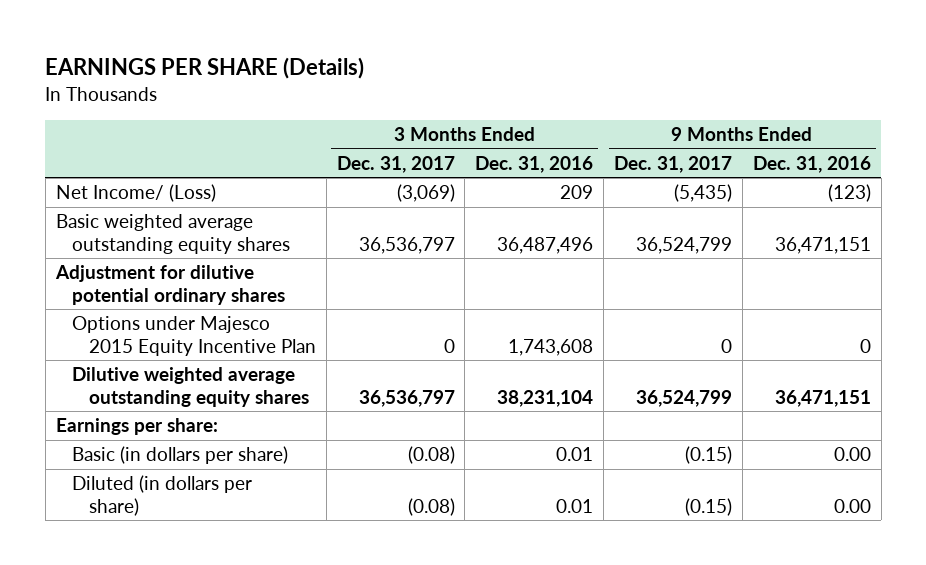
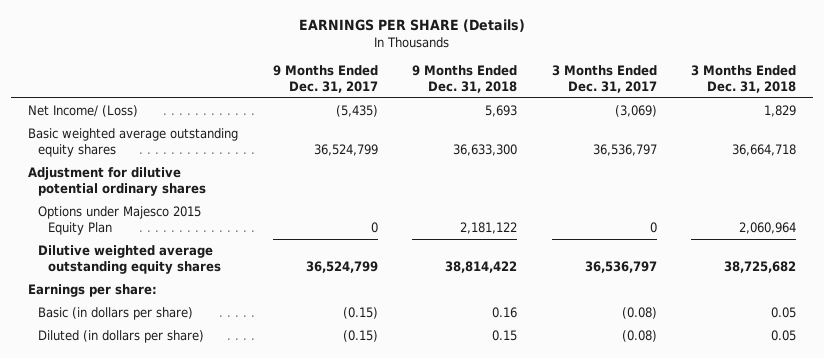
[475,155,594,173] Dec. 31, 2016 -> none
[752,155,871,173] Dec. 31, 2016 -> none
none -> [412,64,518,93] 9 Months Ended Dec. 31, 2018
none -> [691,64,797,93] 3 Months Ended Dec. 31, 2018
[72,316,316,356] Options under Majesco 2015 Equity Incentive Plan -> [37,205,201,235] Options under Majesco 2015 Equity Plan

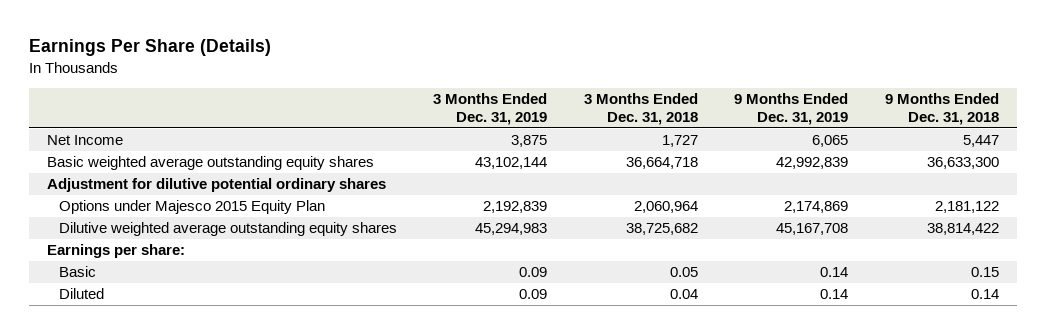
[299,18,526,32] EARNINGS PER SHARE (Details) -> [28,39,271,57] Earnings Per Share (Details)
[272,64,378,93] 9 Months Ended Dec. 31, 2017 -> none
[551,64,657,93] 3 Months Ended Dec. 31, 2017 -> none
none -> [433,93,548,125] 3 Months Ended Dec. 31, 2019
none -> [734,93,849,125] 9 Months Ended Dec. 31, 2019
[28,104,139,117] Net Income/ (Loss) -> [46,135,123,146] Net Income
[485,104,518,117] 5,693 -> [962,135,999,148] 5,447
[764,104,797,117] 1,829 -> [661,135,698,148] 1,727
[37,306,193,320] Basic (in dollars per share) -> [58,266,96,278] Basic
[492,306,518,318] 0.16 -> [970,267,999,278] 0.15
[37,329,204,343] Diluted (in dollars per share) -> [58,288,104,300] Diluted
[492,329,518,341] 0.15 -> [970,289,999,300] 0.14
[771,329,797,341] 0.05 -> [669,289,698,300] 0.04

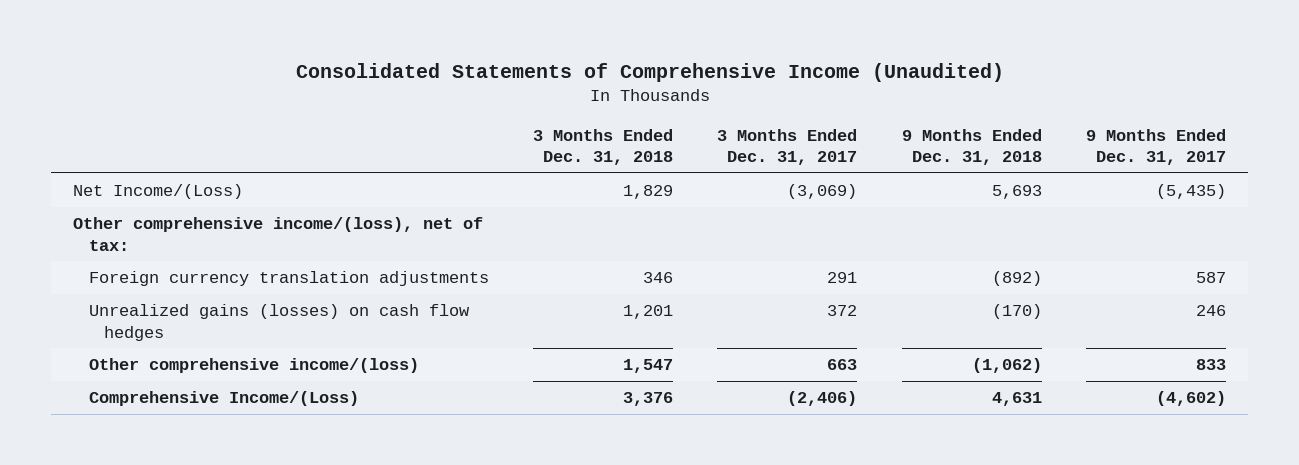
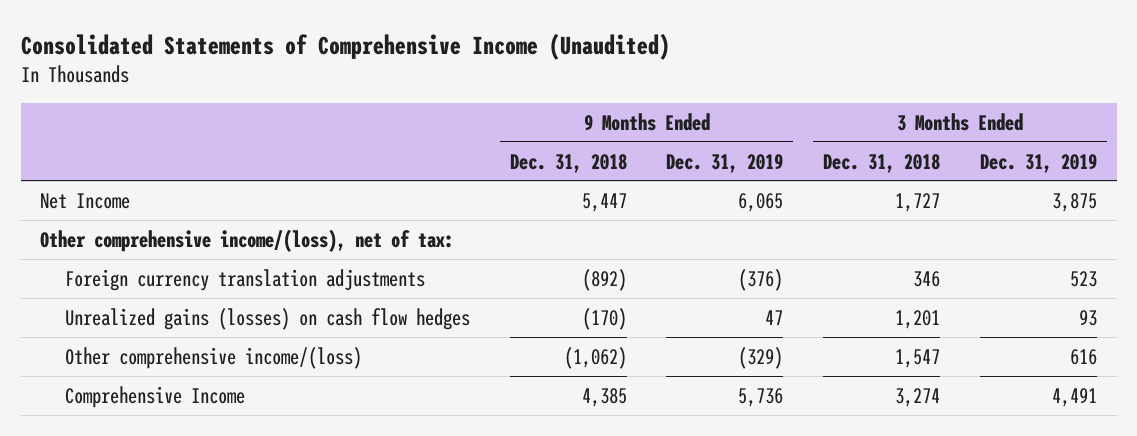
[717,128,858,166] 3 Months Ended Dec. 31, 2017 -> none
[1085,128,1226,166] 9 Months Ended Dec. 31, 2017 -> none
none -> [666,153,784,173] Dec. 31, 2019
none -> [979,153,1097,173] Dec. 31, 2019
[73,184,244,200] Net Income/(Loss) -> [40,192,131,209] Net Income
[623,185,674,200] 1,829 -> [895,192,941,212] 1,727
[991,185,1042,200] 5,693 -> [581,192,627,212] 5,447
[88,391,359,407] Comprehensive Income/(Loss) -> [64,385,245,408] Comprehensive Income
[623,392,674,407] 3,376 -> [895,387,941,407] 3,274
[991,392,1042,407] 4,631 -> [581,387,627,407] 4,385

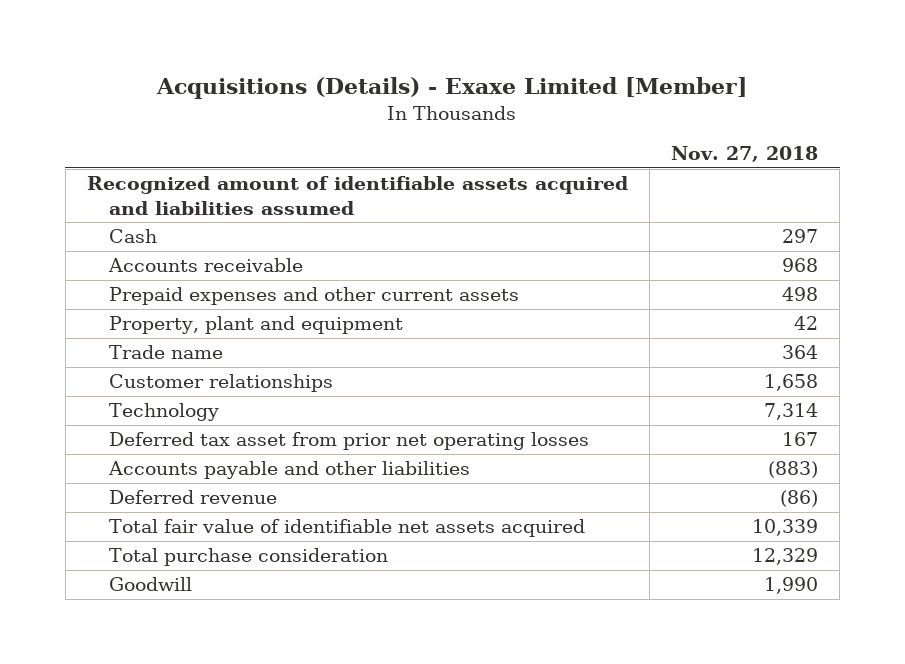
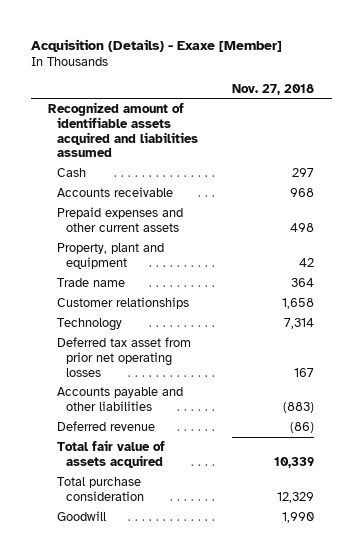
[156,77,748,100] Acquisitions (Details) - Exaxe Limited [Member] -> [30,38,282,52] Acquisition (Details) - Exaxe [Member]
[108,519,585,538] Total fair value of identifiable net assets acquired -> [56,440,165,468] Total fair value of assets acquired

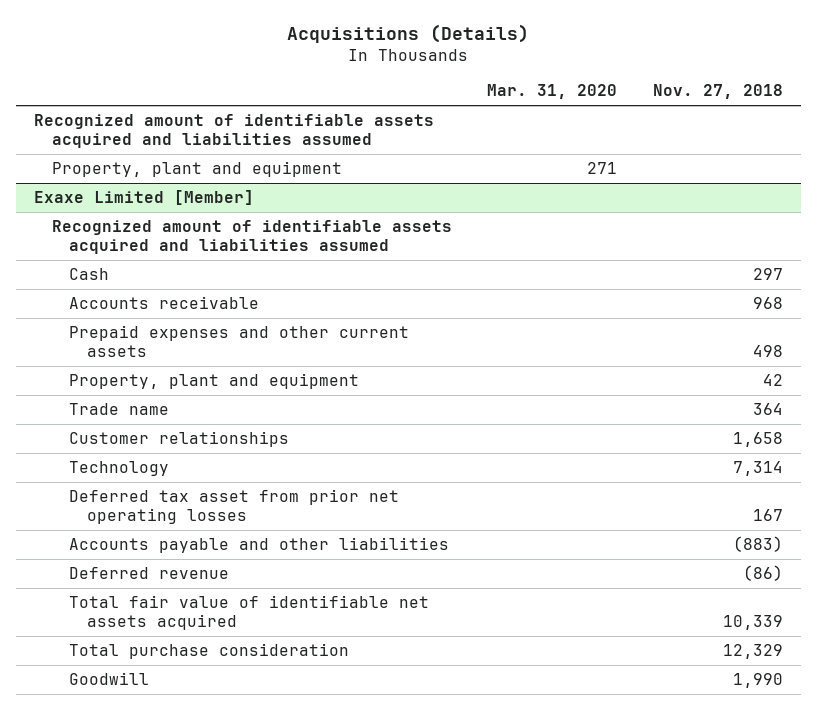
[30,38,282,52] Acquisition (Details) - Exaxe [Member] -> [287,24,530,44] Acquisitions (Details)
none -> [487,84,618,100] Mar. 31, 2020
none -> [51,161,342,178] Property, plant and equipment
none -> [33,190,254,206] Exaxe Limited [Member]
none -> [51,220,452,255] Recognized amount of identifiable assets acquired and liabilities assumed
[56,440,165,468] Total fair value of assets acquired -> [69,595,430,631] Total fair value of identifiable net assets acquired

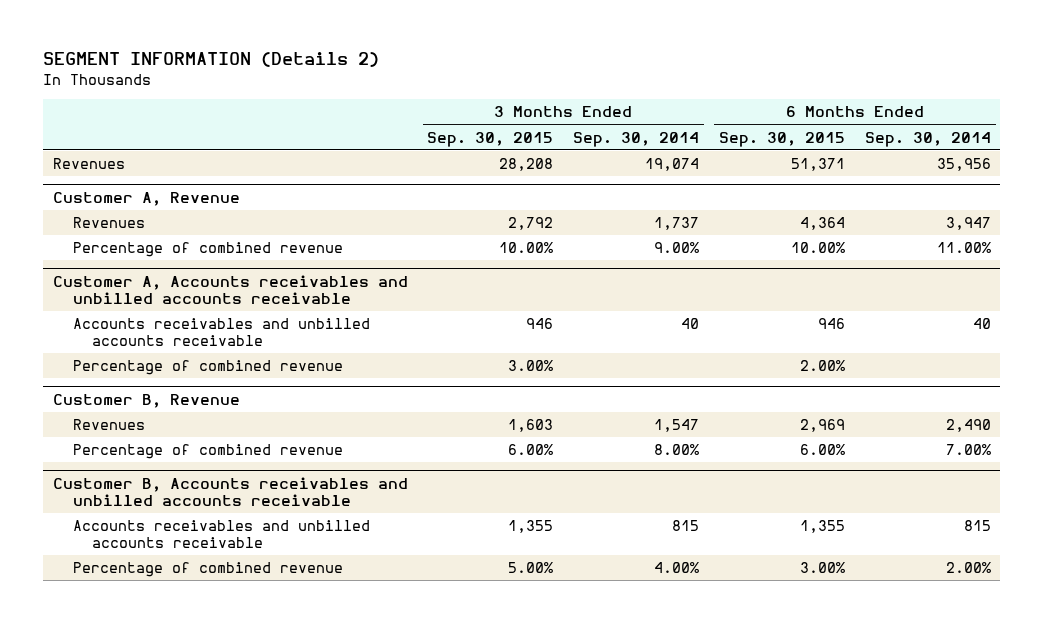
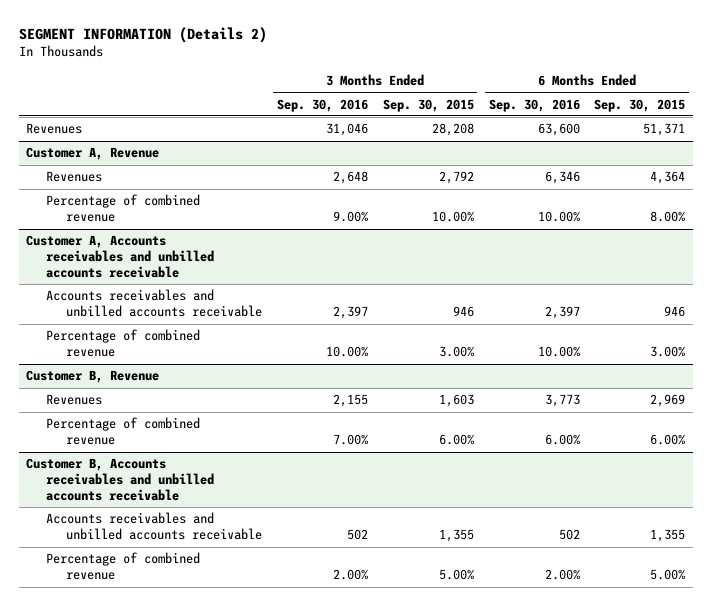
[573,131,700,147] Sep. 30, 2014 -> none
[864,131,991,147] Sep. 30, 2014 -> none
none -> [276,98,368,112] Sep. 30, 2016
none -> [488,98,580,112] Sep. 30, 2016
[790,242,845,254] 10.00% -> [650,211,686,223] 8.00%
[799,360,845,372] 2.00% -> [650,346,686,358] 3.00%
[799,562,845,574] 3.00% -> [650,569,686,581] 5.00%

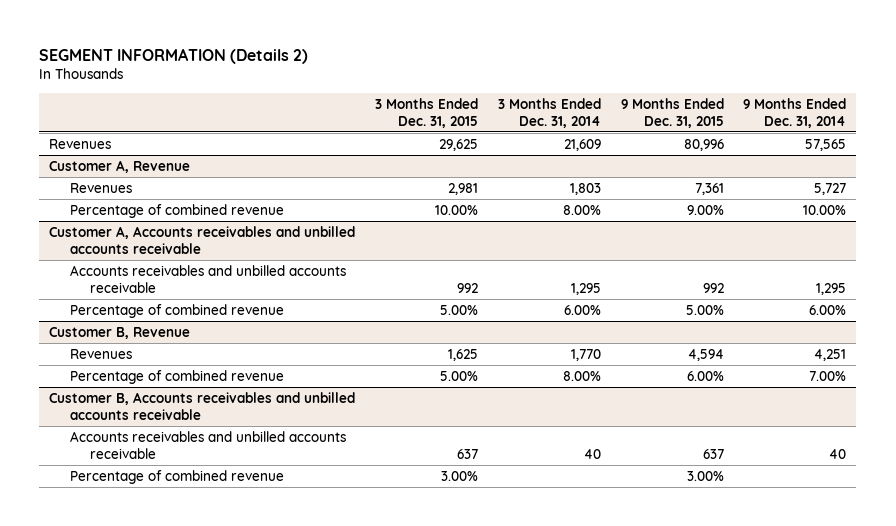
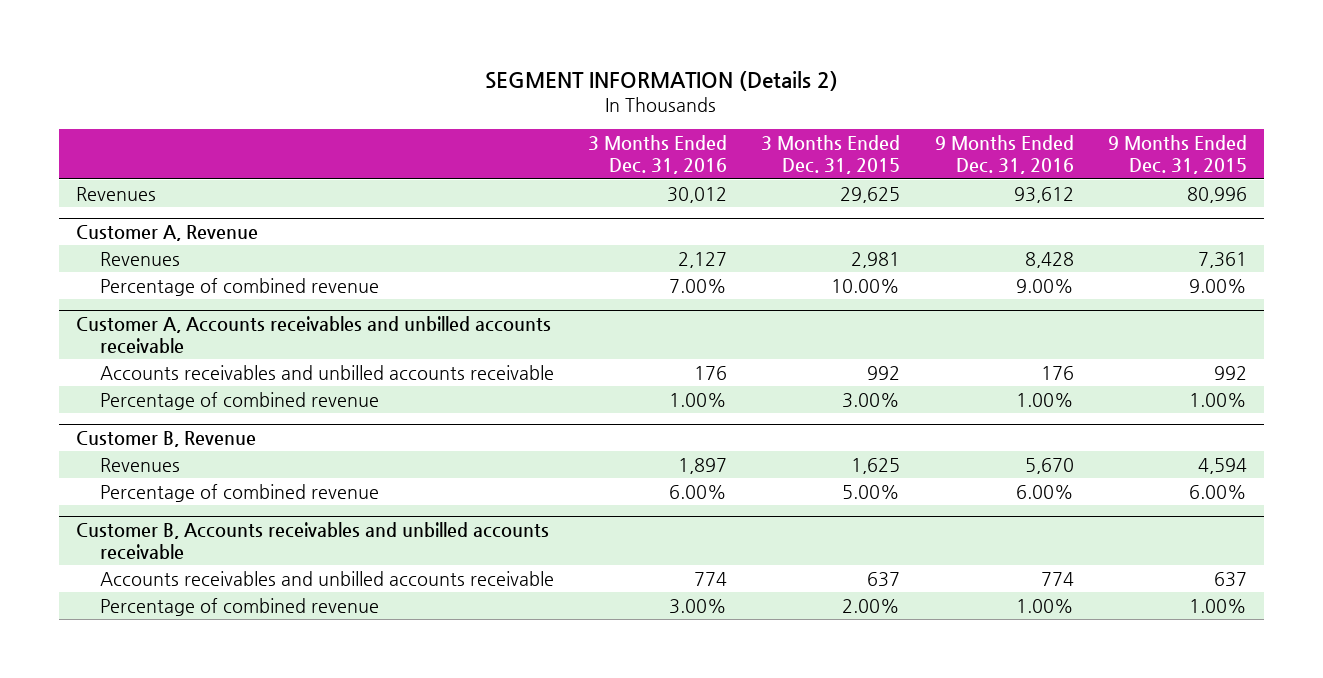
[497,97,601,128] 3 Months Ended Dec. 31, 2014 -> none
[743,97,847,128] 9 Months Ended Dec. 31, 2014 -> none
none -> [588,135,728,175] 3 Months Ended Dec. 31, 2016
none -> [934,135,1074,175] 9 Months Ended Dec. 31, 2016
[440,304,479,315] 5.00% -> [842,392,901,408] 3.00%
[685,304,724,315] 5.00% -> [1188,392,1247,407] 1.00%
[441,470,479,481] 3.00% -> [842,598,901,613] 2.00%
[686,470,724,481] 3.00% -> [1188,598,1247,613] 1.00%

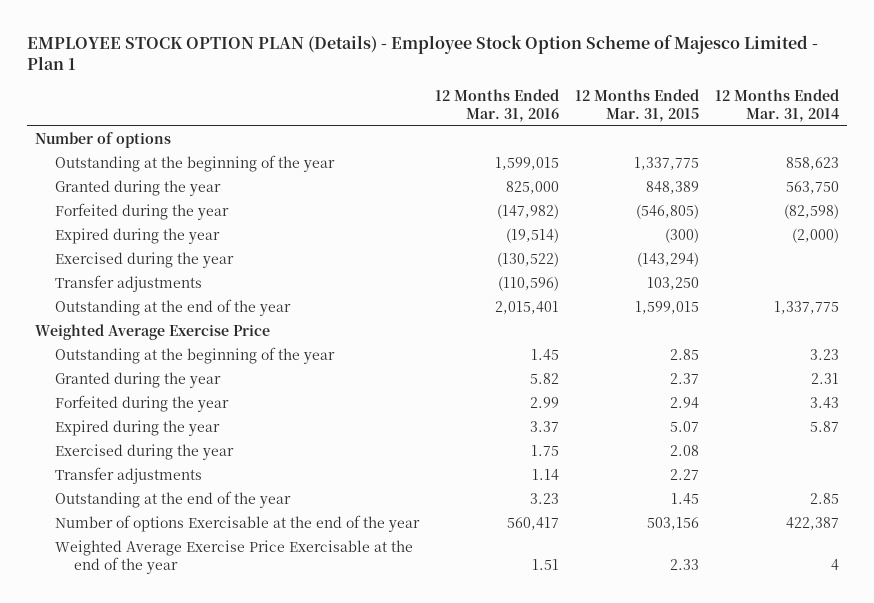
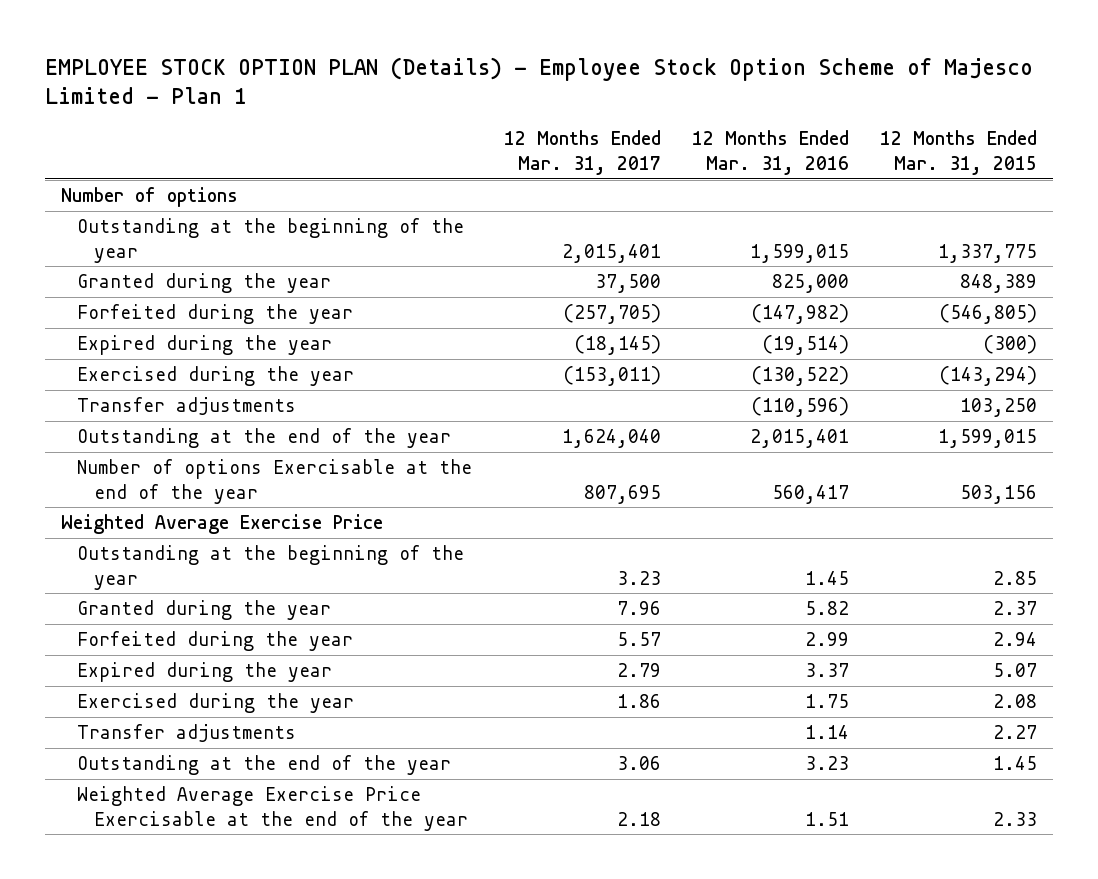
[715,89,840,122] 12 Months Ended Mar. 31, 2014 -> none
none -> [503,130,661,175] 12 Months Ended Mar. 31, 2017
[54,514,420,532] Number of options Exercisable at the end of the year -> [77,458,473,504] Number of options Exercisable at the end of the year

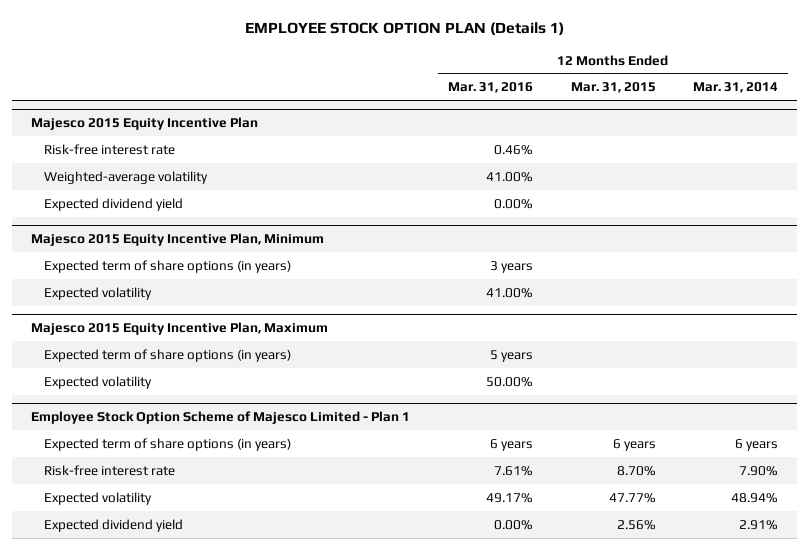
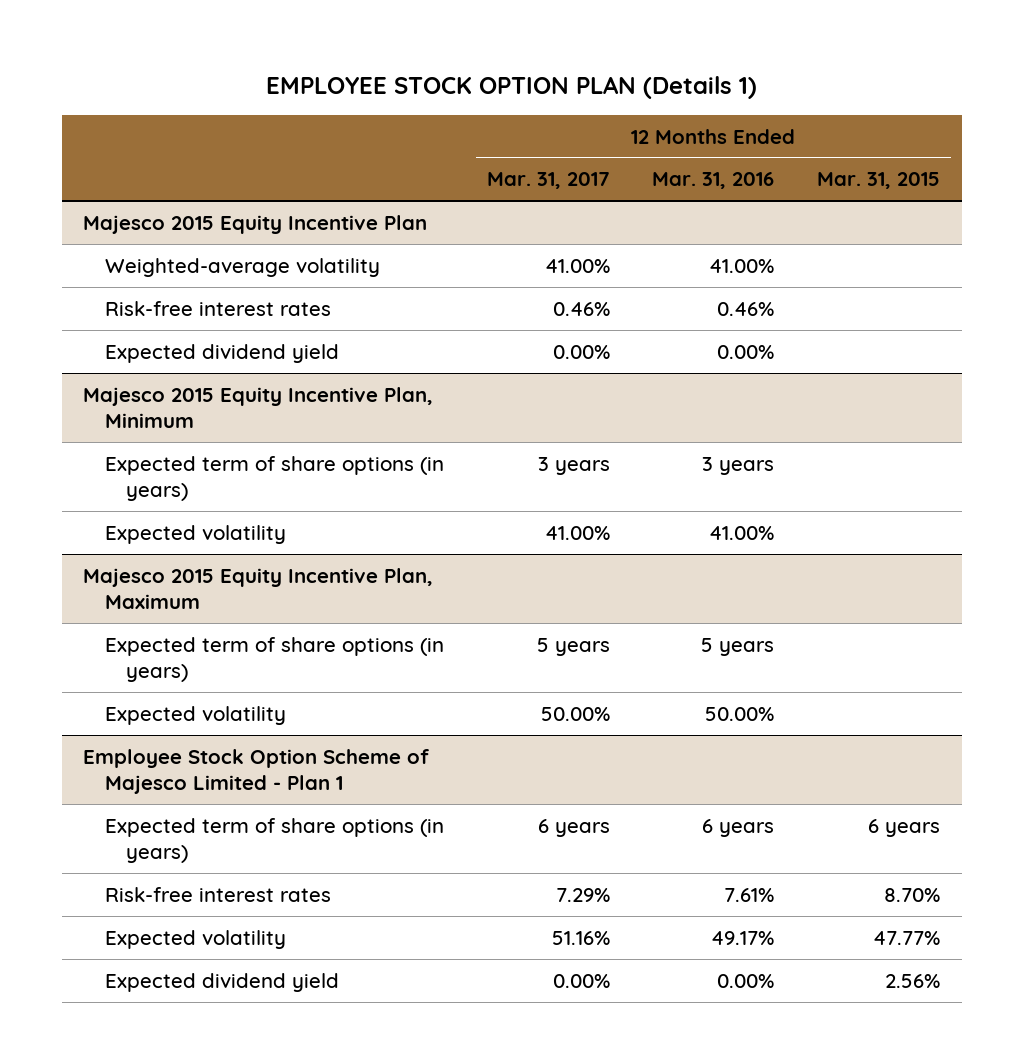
[693,82,779,94] Mar. 31, 2014 -> none
none -> [486,172,610,190] Mar. 31, 2017
[44,143,176,155] Risk-free interest rate -> none
none -> [104,300,331,316] Risk-free interest rates
[44,464,176,476] Risk-free interest rate -> [104,886,331,902] Risk-free interest rates

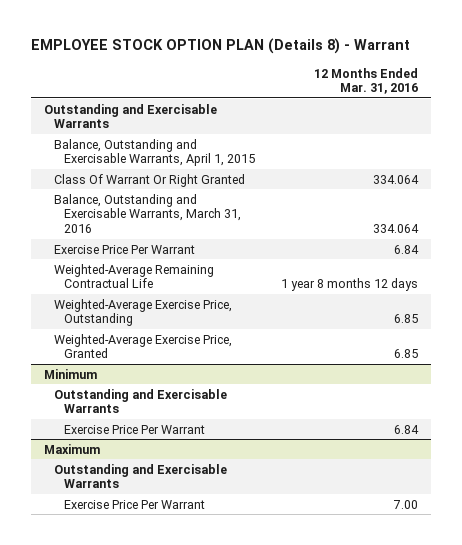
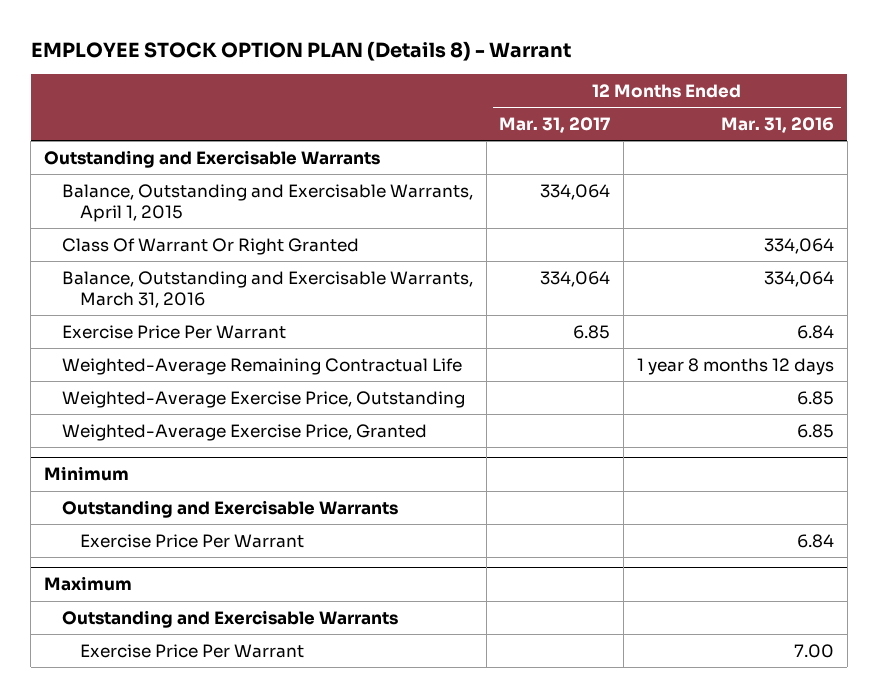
none -> [499,117,611,134] Mar. 31, 2017
[372,174,419,184] 334.064 -> [763,237,834,254] 334,064
[372,224,419,234] 334.064 -> [763,270,834,287] 334,064

